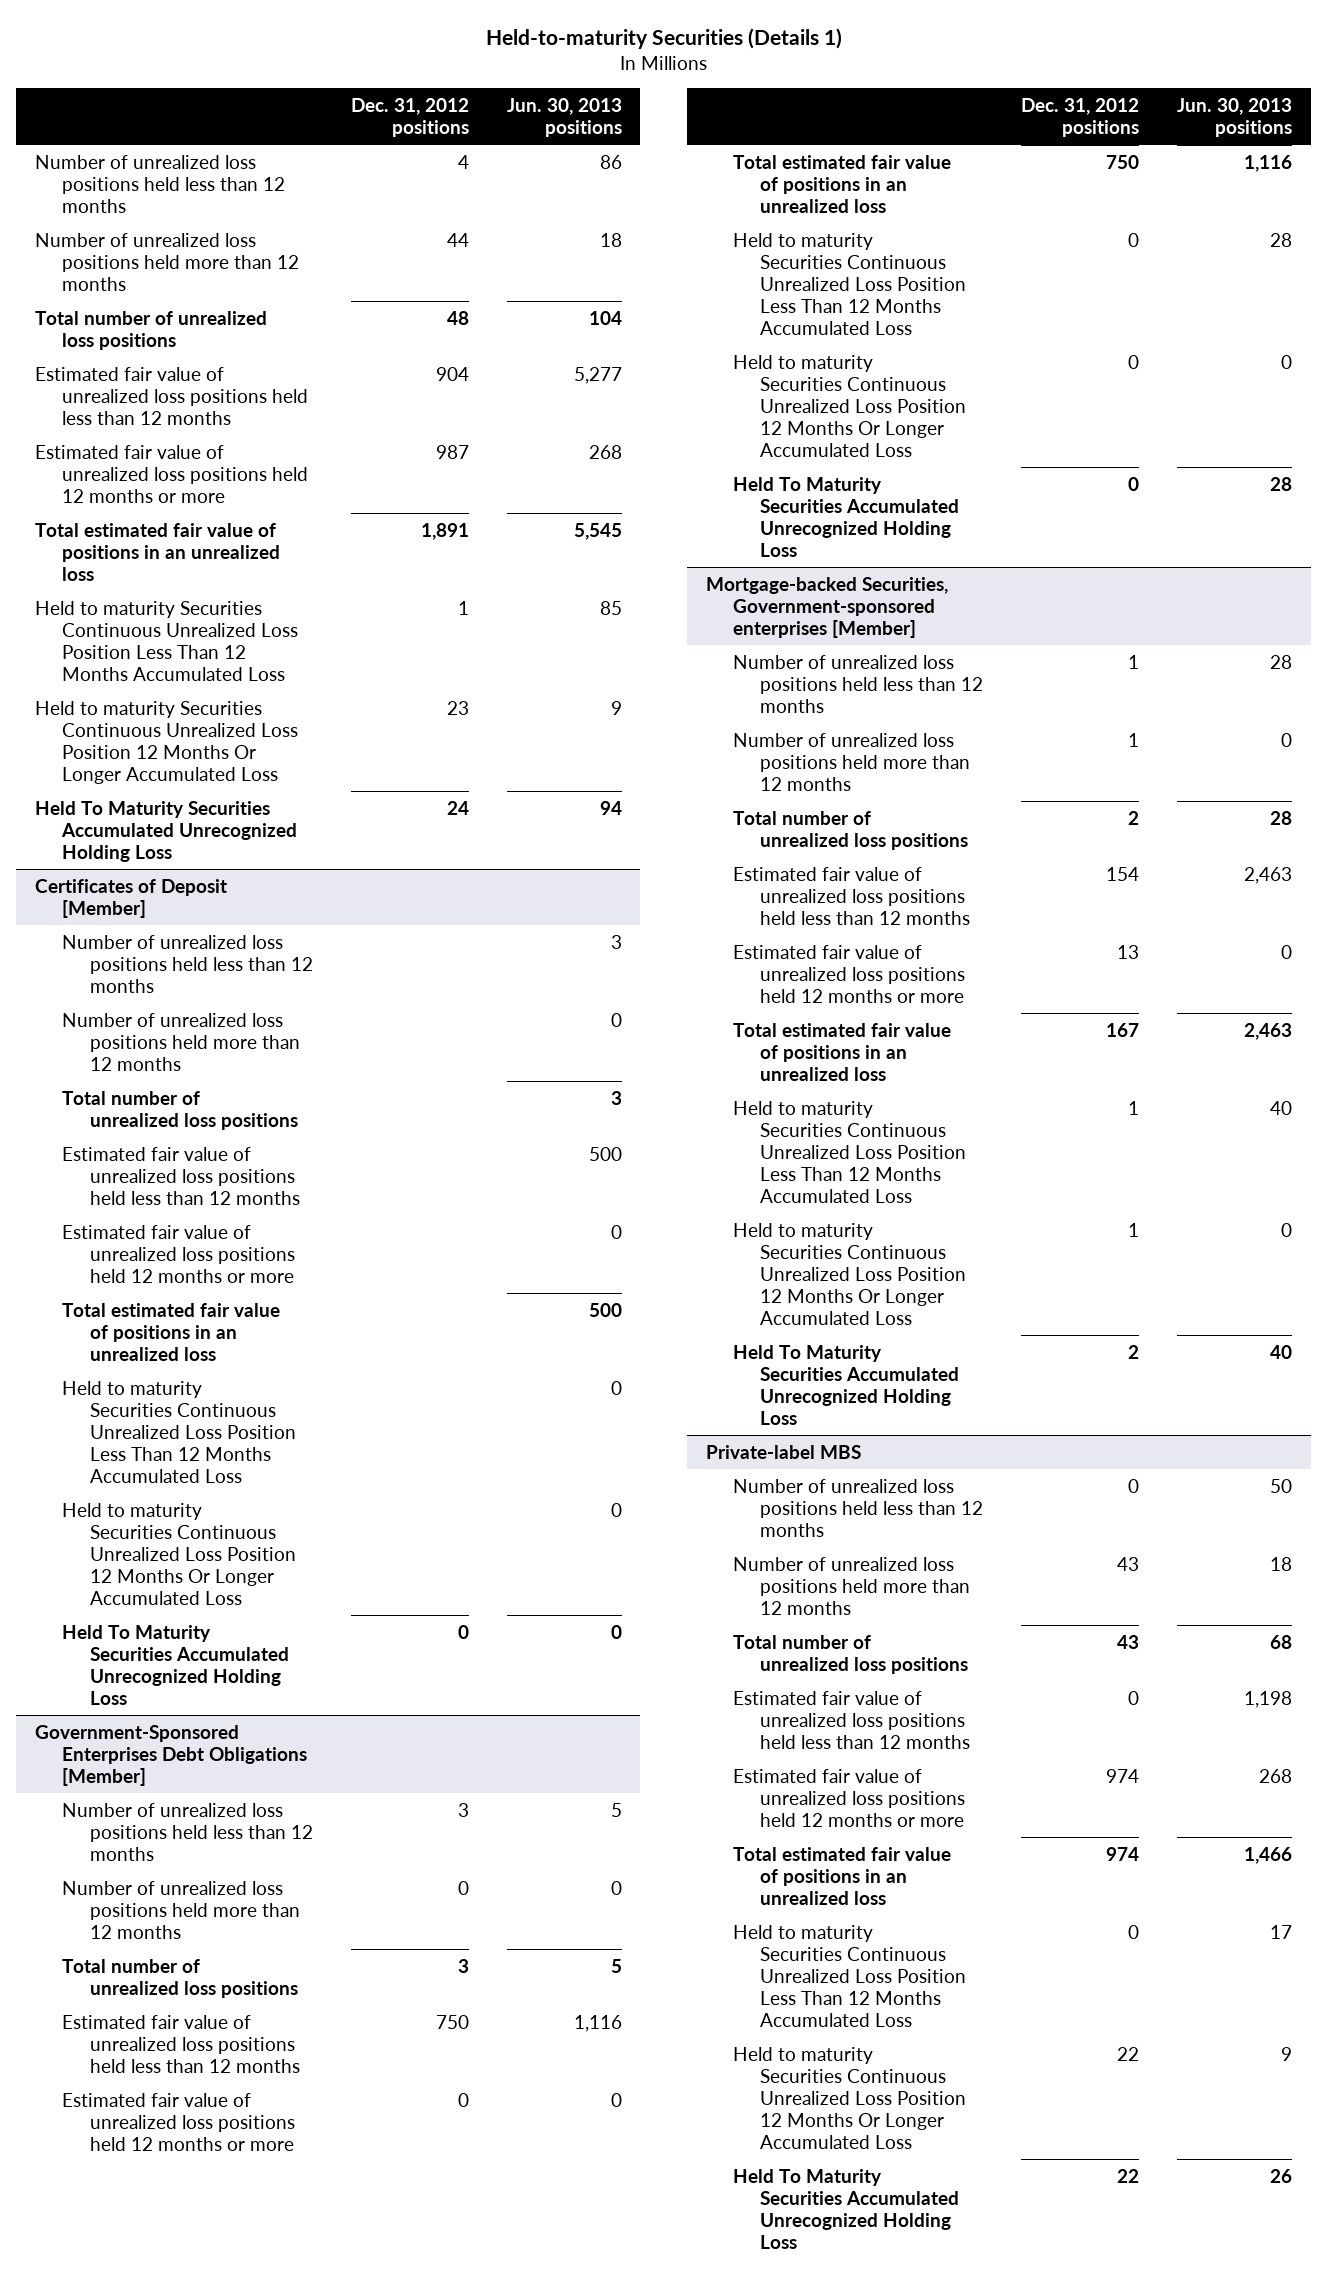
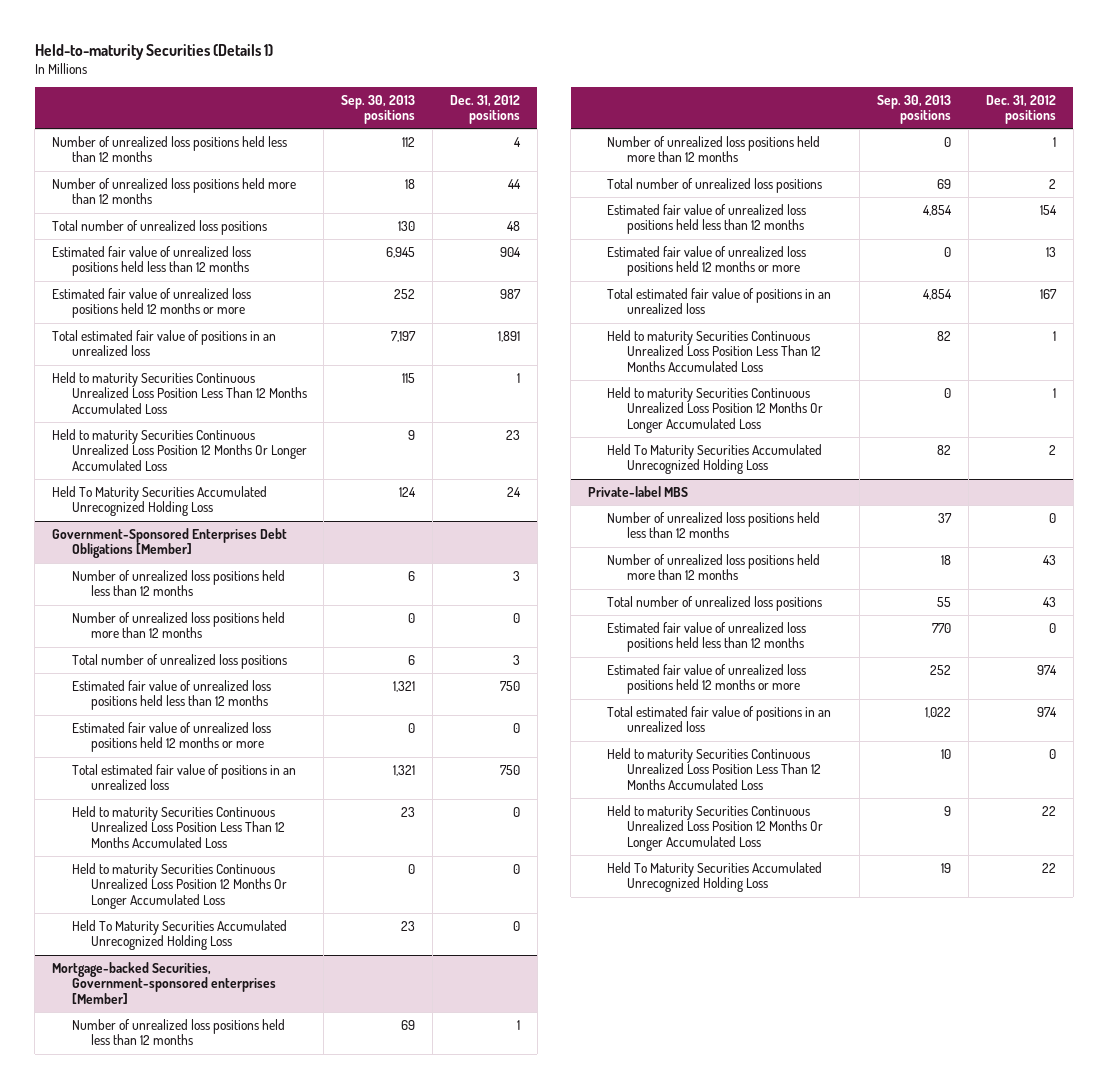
[506,97,622,138] Jun. 30, 2013 positions -> none
none -> [341,94,416,125] Sep. 30, 2013 positions
[35,878,228,918] Certificates of Deposit [Member] -> none
[62,934,313,993] Number of unrealized loss positions held less than 12 months -> none
[62,1012,300,1071] Number of unrealized loss positions held more than 12 months -> none
[62,1090,298,1130] Total number of unrealized loss positions -> none
[62,1146,300,1205] Estimated fair value of unrealized loss positions held less than 12 months -> none
[62,1224,295,1283] Estimated fair value of unrealized loss positions held 12 months or more -> none
[62,1302,281,1361] Total estimated fair value of positions in an unrealized loss -> none
[62,1380,296,1484] Held to maturity Securities Continuous Unrealized Loss Position Less Than 12 Months Accumulated Loss -> none
[62,1502,296,1606] Held to maturity Securities Continuous Unrealized Loss Position 12 Months Or Longer Accumulated Loss -> none
[62,1624,289,1705] Held To Maturity Securities Accumulated Unrecognized Holding Loss -> none

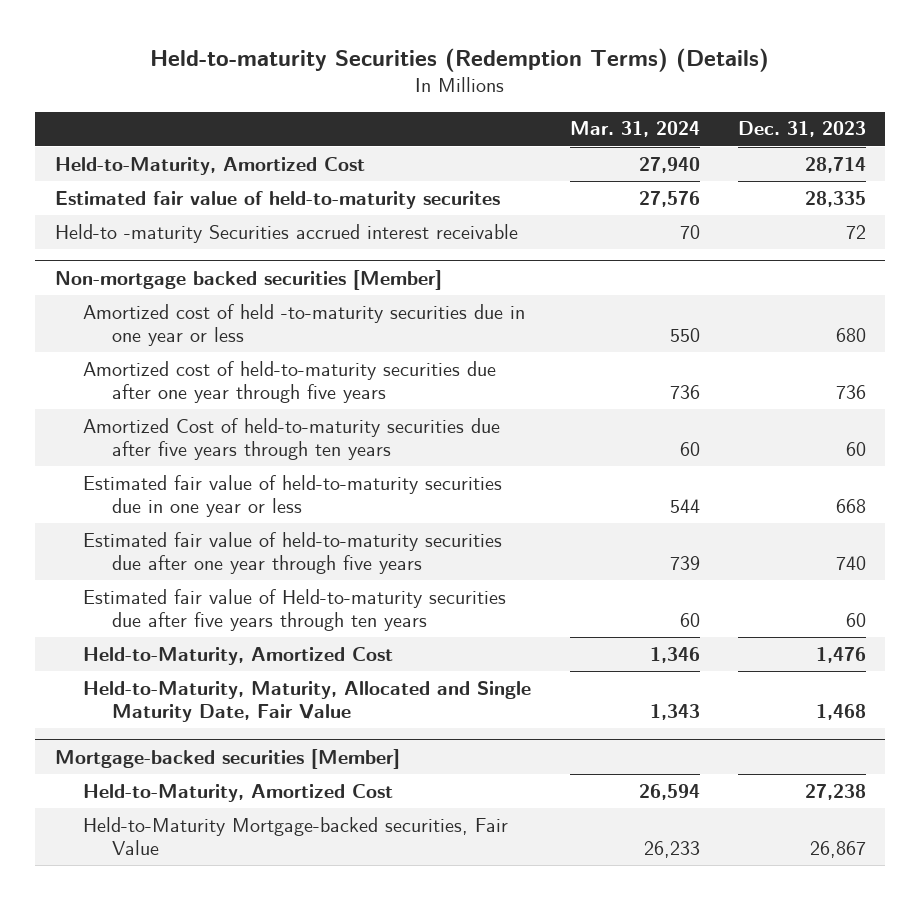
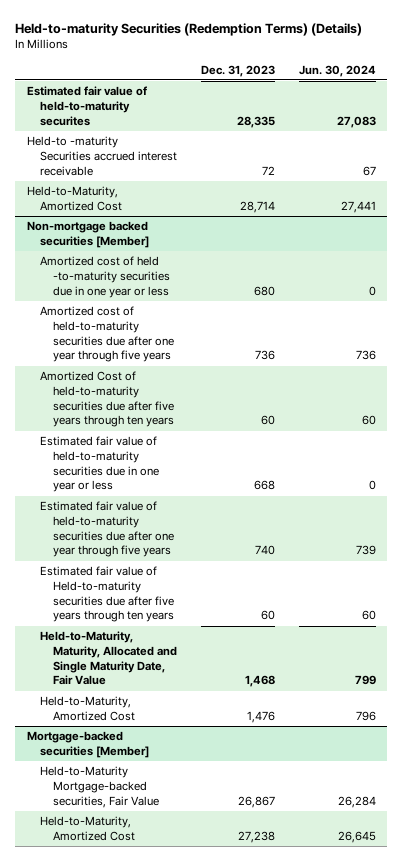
[569,121,700,138] Mar. 31, 2024 -> none
none -> [298,64,376,77] Jun. 30, 2024
[54,156,365,175] Held-to-Maturity, Amortized Cost -> [26,186,123,211] Held-to-Maturity, Amortized Cost
[83,646,394,665] Held-to-Maturity, Amortized Cost -> [40,696,136,721] Held-to-Maturity, Amortized Cost
[83,783,394,802] Held-to-Maturity, Amortized Cost -> [40,816,136,841] Held-to-Maturity, Amortized Cost

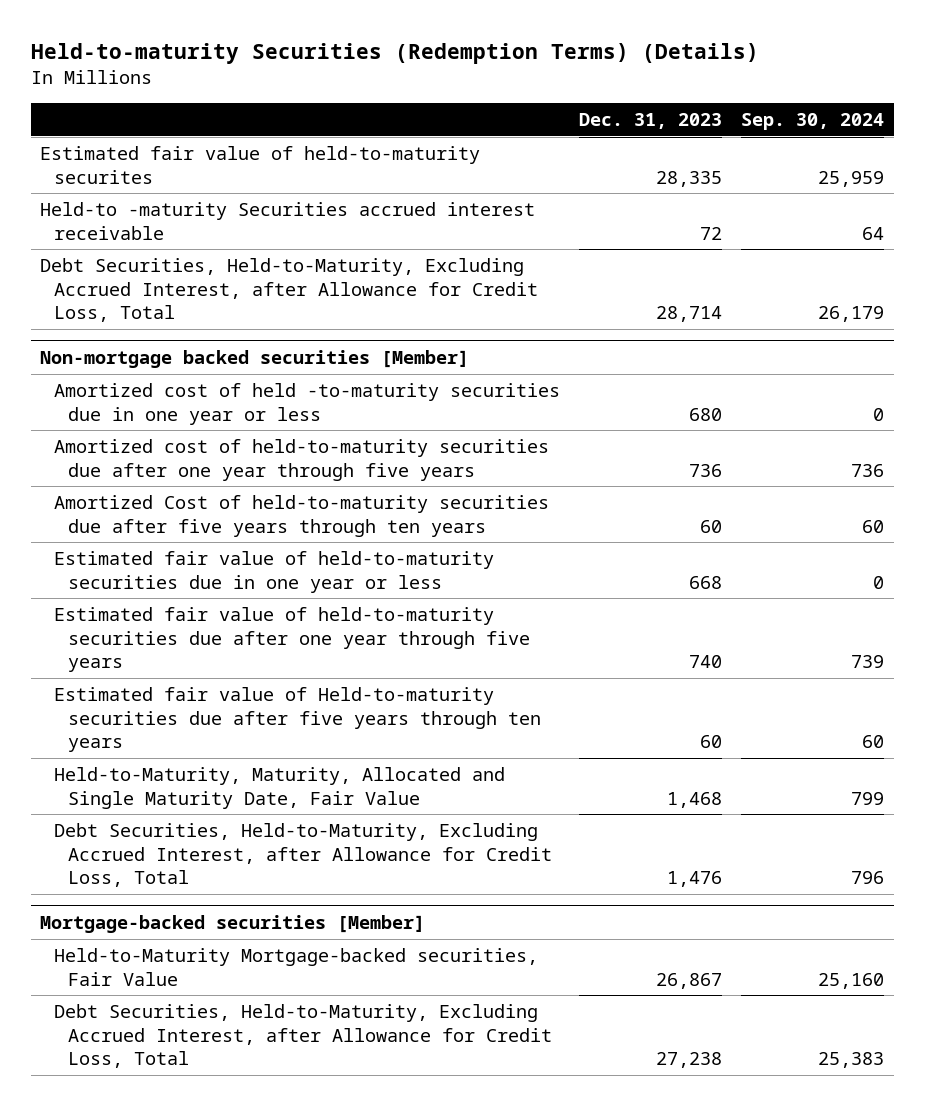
[298,64,376,77] Jun. 30, 2024 -> none
none -> [741,113,885,131] Sep. 30, 2024
[26,186,123,211] Held-to-Maturity, Amortized Cost -> [40,258,539,322] Debt Securities, Held-to-Maturity, Excluding Accrued Interest, after Allowance for Credit Loss, Total
[40,696,136,721] Held-to-Maturity, Amortized Cost -> [54,823,553,887] Debt Securities, Held-to-Maturity, Excluding Accrued Interest, after Allowance for Credit Loss, Total
[40,816,136,841] Held-to-Maturity, Amortized Cost -> [54,1004,553,1068] Debt Securities, Held-to-Maturity, Excluding Accrued Interest, after Allowance for Credit Loss, Total

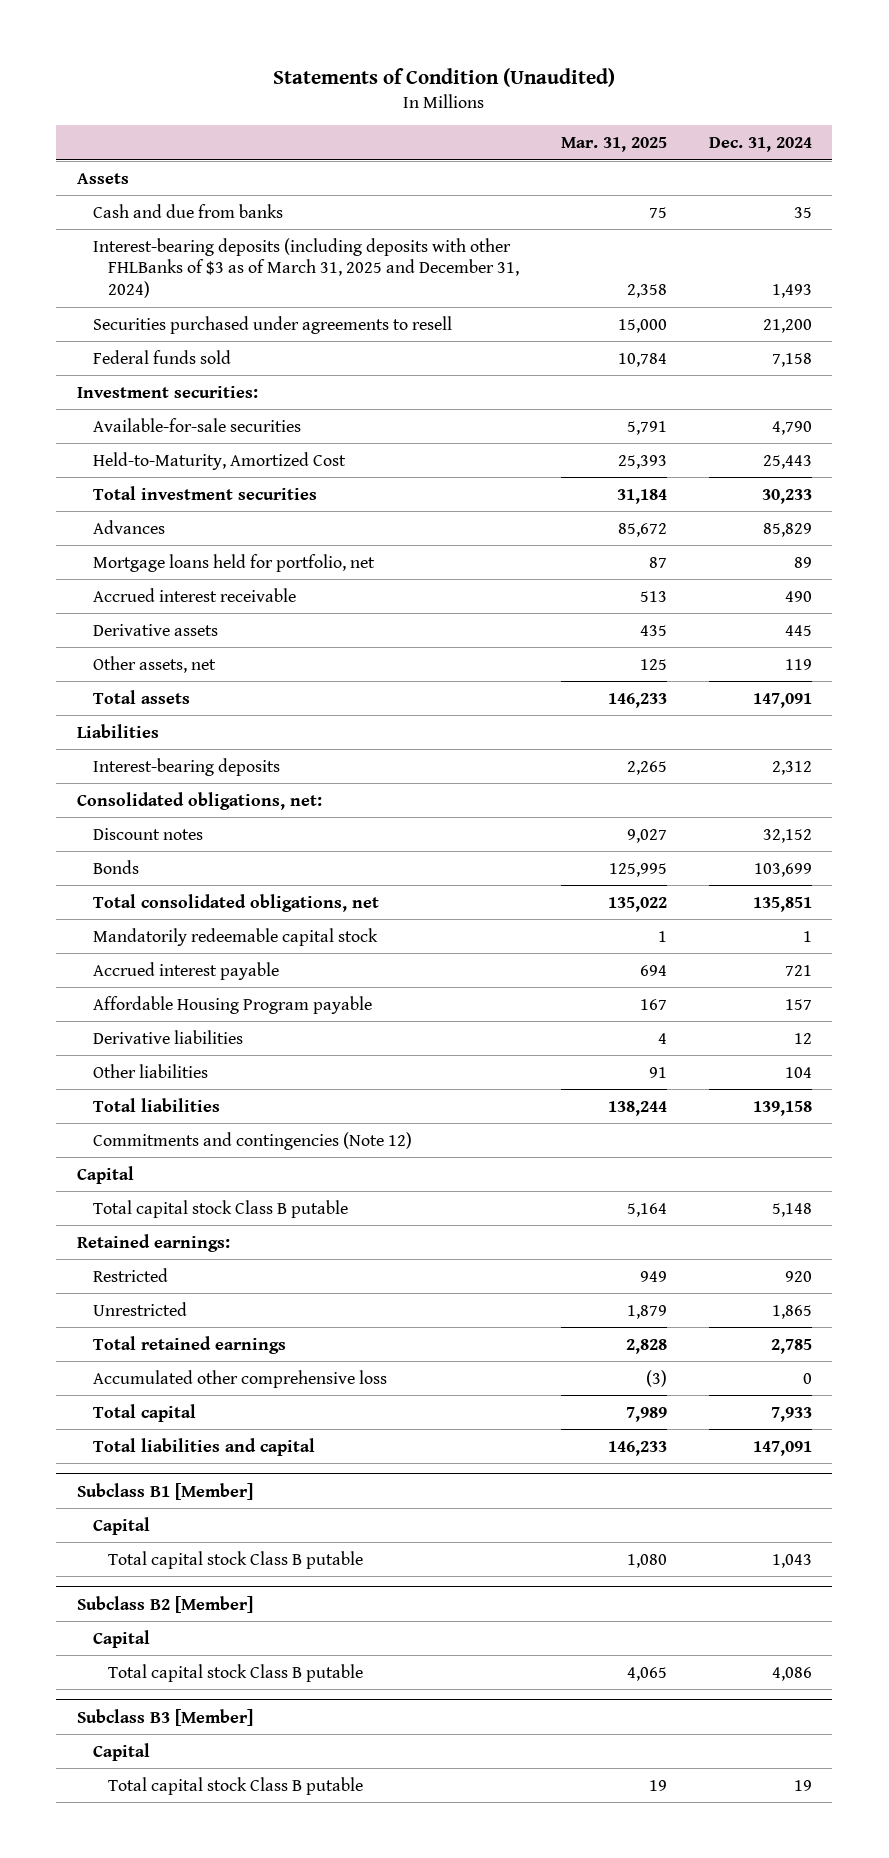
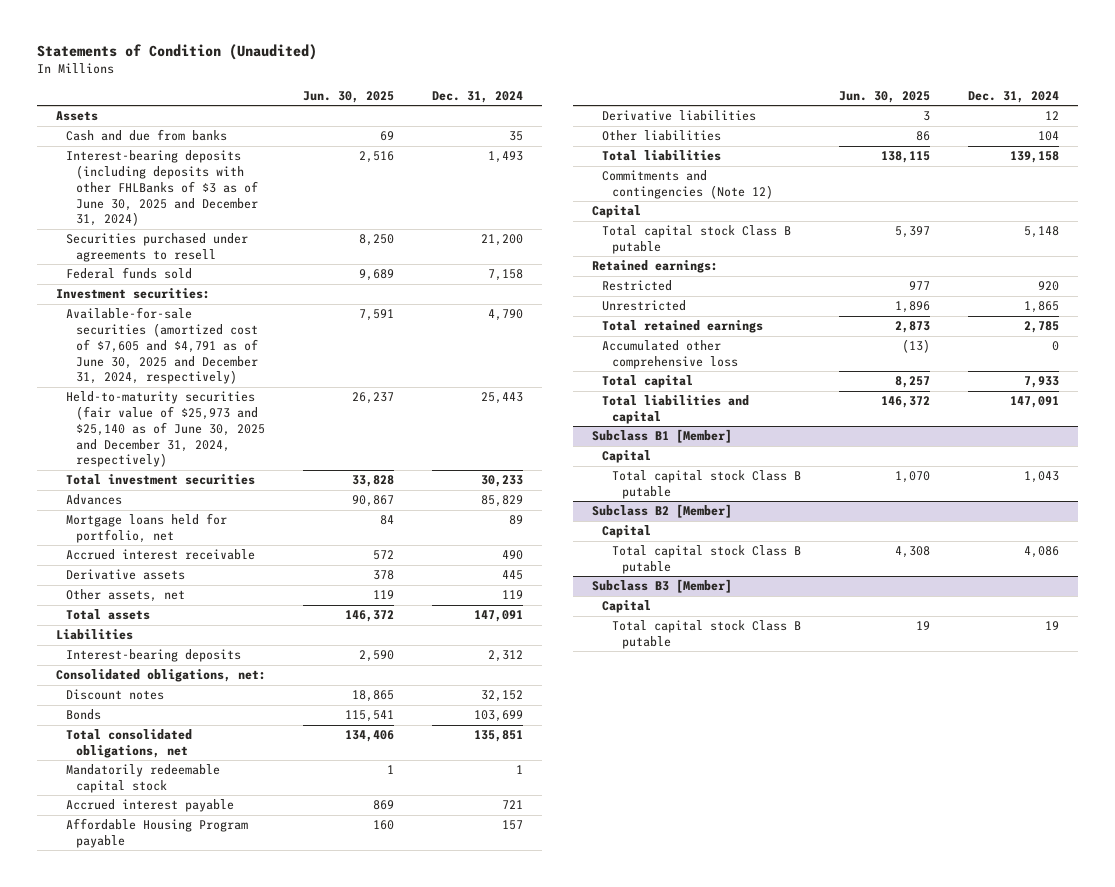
[561,137,668,153] Mar. 31, 2025 -> none
none -> [303,91,395,104] Jun. 30, 2025
[92,237,520,299] Interest-bearing deposits (including deposits with other FHLBanks of $3 as of March 31, 2025 and December 31, 2024) -> [65,150,258,227] Interest-bearing deposits (including deposits with other FHLBanks of $3 as of June 30, 2025 and December 31, 2024)
[92,417,301,432] Available-for-sale securities -> [65,307,258,385] Available-for-sale securities (amortized cost of $7,605 and $4,791 as of June 30, 2025 and December 31, 2024, respectively)
[92,451,346,470] Held-to-Maturity, Amortized Cost -> [65,391,265,468] Held-to-maturity securities (fair value of $25,973 and $25,140 as of June 30, 2025 and December 31, 2024, respectively)

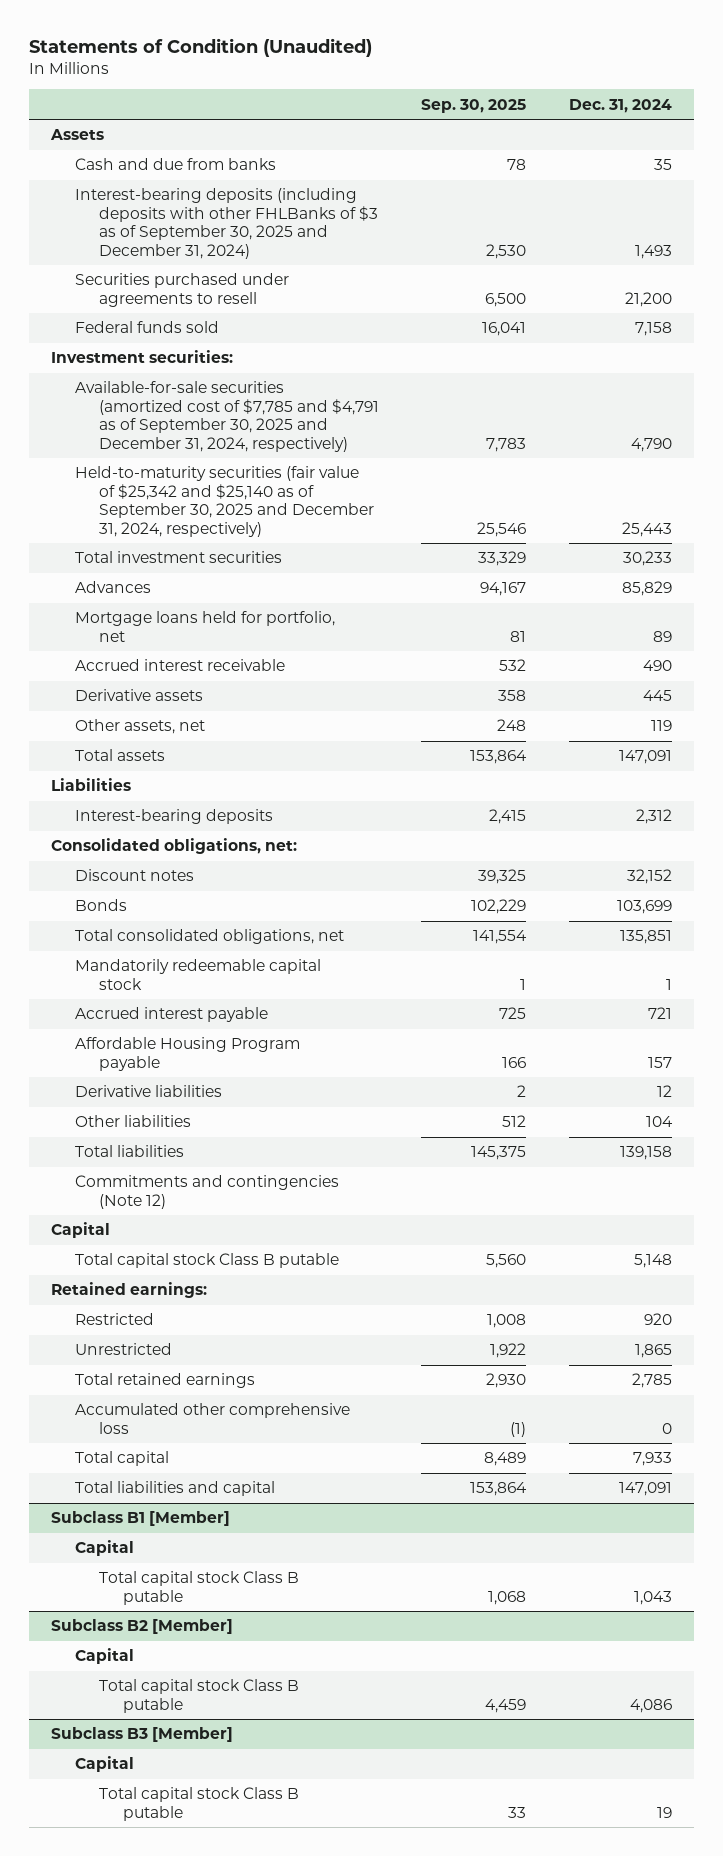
[303,91,395,104] Jun. 30, 2025 -> none
none -> [421,98,527,113] Sep. 30, 2025
[65,150,258,227] Interest-bearing deposits (including deposits with other FHLBanks of $3 as of June 30, 2025 and December 31, 2024) -> [74,188,378,259] Interest-bearing deposits (including deposits with other FHLBanks of $3 as of September 30, 2025 and December 31, 2024)
[65,307,258,385] Available-for-sale securities (amortized cost of $7,605 and $4,791 as of June 30, 2025 and December 31, 2024, respectively) -> [74,381,379,452] Available-for-sale securities (amortized cost of $7,785 and $4,791 as of September 30, 2025 and December 31, 2024, respectively)
[65,391,265,468] Held-to-maturity securities (fair value of $25,973 and $25,140 as of June 30, 2025 and December 31, 2024, respectively) -> [74,466,374,537] Held-to-maturity securities (fair value of $25,342 and $25,140 as of September 30, 2025 and December 31, 2024, respectively)

